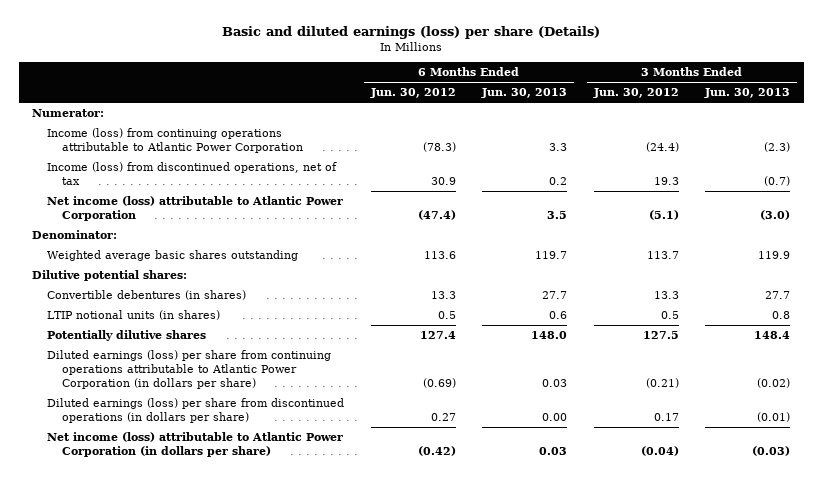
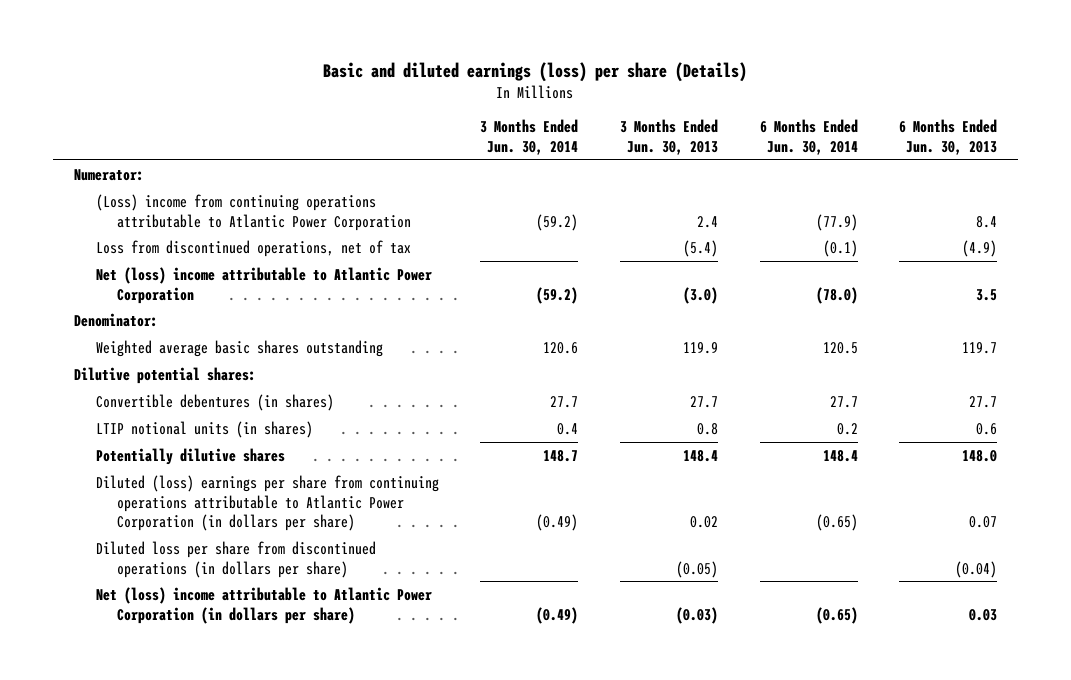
[369,88,456,99] Jun. 30, 2012 -> none
[592,88,679,99] Jun. 30, 2012 -> none
none -> [480,119,579,156] 3 Months Ended Jun. 30, 2014
none -> [759,119,858,156] 6 Months Ended Jun. 30, 2014
[47,128,304,153] Income (loss) from continuing operations attributable to Atlantic Power Corporation -> [95,193,412,231] (Loss) income from continuing operations attributable to Atlantic Power Corporation
[549,142,568,151] 3.3 -> [976,215,998,228] 8.4
[764,141,791,152] (2.3) -> [696,215,718,228] 2.4
[47,162,338,185] Income (loss) from discontinued operations, net of tax -> [95,239,411,257] Loss from discontinued operations, net of tax
[549,176,568,185] 0.2 -> [962,239,998,257] (4.9)
[764,175,791,186] (0.7) -> [682,239,718,257] (5.4)
[47,196,344,221] Net income (loss) attributable to Atlantic Power Corporation -> [95,266,432,304] Net (loss) income attributable to Atlantic Power Corporation
[47,350,332,389] Diluted earnings (loss) per share from continuing operations attributable to Atlantic Power Corporation (in dollars per share) -> [95,474,439,532] Diluted (loss) earnings per share from continuing operations attributable to Atlantic Power Corporation (in dollars per share)
[542,378,568,387] 0.03 -> [969,516,998,529] 0.07
[757,377,791,388] (0.02) -> [689,516,718,529] 0.02
[47,398,345,423] Diluted earnings (loss) per share from discontinued operations (in dollars per share) -> [95,540,376,578] Diluted loss per share from discontinued operations (in dollars per share)
[542,412,568,421] 0.00 -> [955,560,998,578] (0.04)
[757,411,791,422] (0.01) -> [675,560,718,578] (0.05)
[47,432,344,457] Net income (loss) attributable to Atlantic Power Corporation (in dollars per share) -> [95,586,432,624] Net (loss) income attributable to Atlantic Power Corporation (in dollars per share)

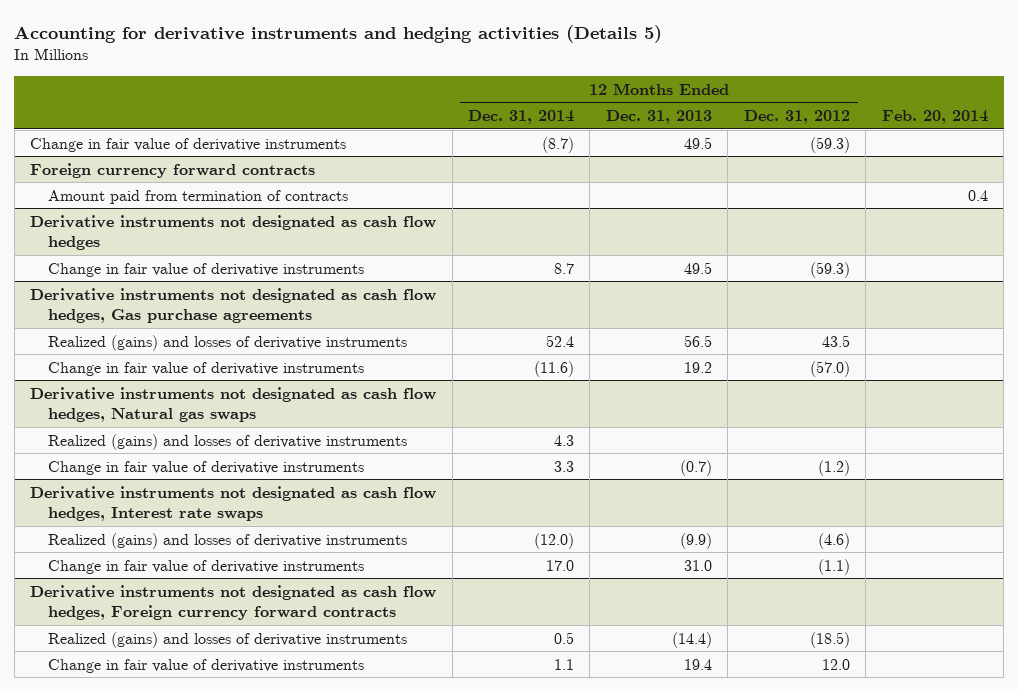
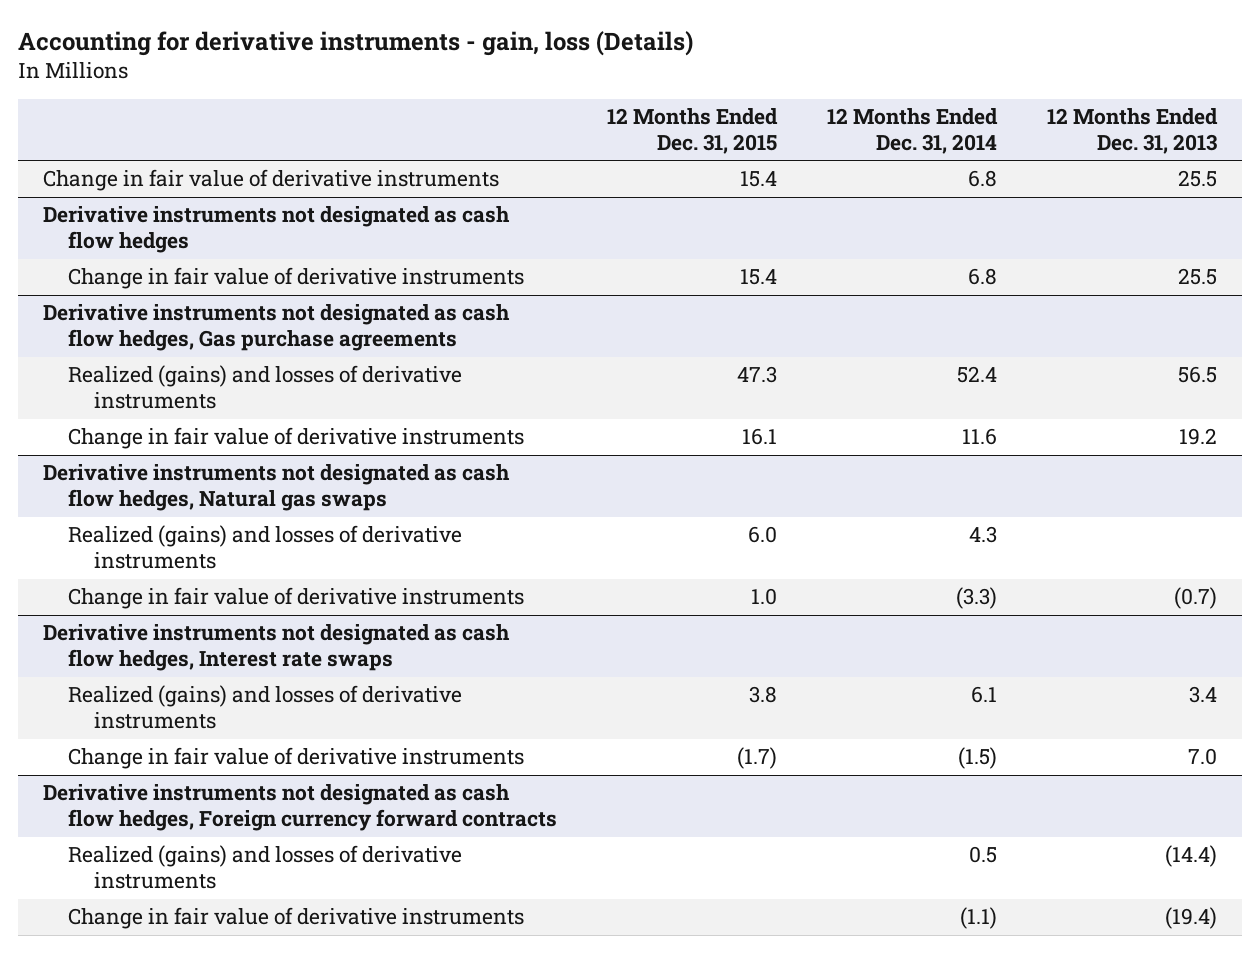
[14,24,663,43] Accounting for derivative instruments and hedging activities (Details 5) -> [17,30,693,56] Accounting for derivative instruments - gain, loss (Details)
[743,109,850,124] Dec. 31, 2012 -> none
[881,109,988,124] Feb. 20, 2014 -> none
none -> [607,108,779,154] 12 Months Ended Dec. 31, 2015
[30,162,316,178] Foreign currency forward contracts -> none
[48,189,349,204] Amount paid from termination of contracts -> none
[541,136,574,153] (8.7) -> [968,170,998,188] 6.8
[683,136,712,149] 49.5 -> [1178,170,1218,188] 25.5
[553,262,574,274] 8.7 -> [968,268,998,286] 6.8
[683,261,712,274] 49.5 -> [1178,268,1218,286] 25.5
[533,360,574,377] (11.6) -> [962,428,998,446] 11.6
[553,460,574,472] 3.3 -> [956,587,998,610] (3.3)
[533,532,574,549] (12.0) -> [971,686,998,704] 6.1
[679,532,712,549] (9.9) -> [1189,686,1218,704] 3.4
[545,559,574,571] 17.0 -> [958,747,998,770] (1.5)
[683,559,712,571] 31.0 -> [1188,748,1218,766] 7.0
[553,658,574,670] 1.1 -> [960,907,998,930] (1.1)
[683,658,712,670] 19.4 -> [1165,907,1218,930] (19.4)

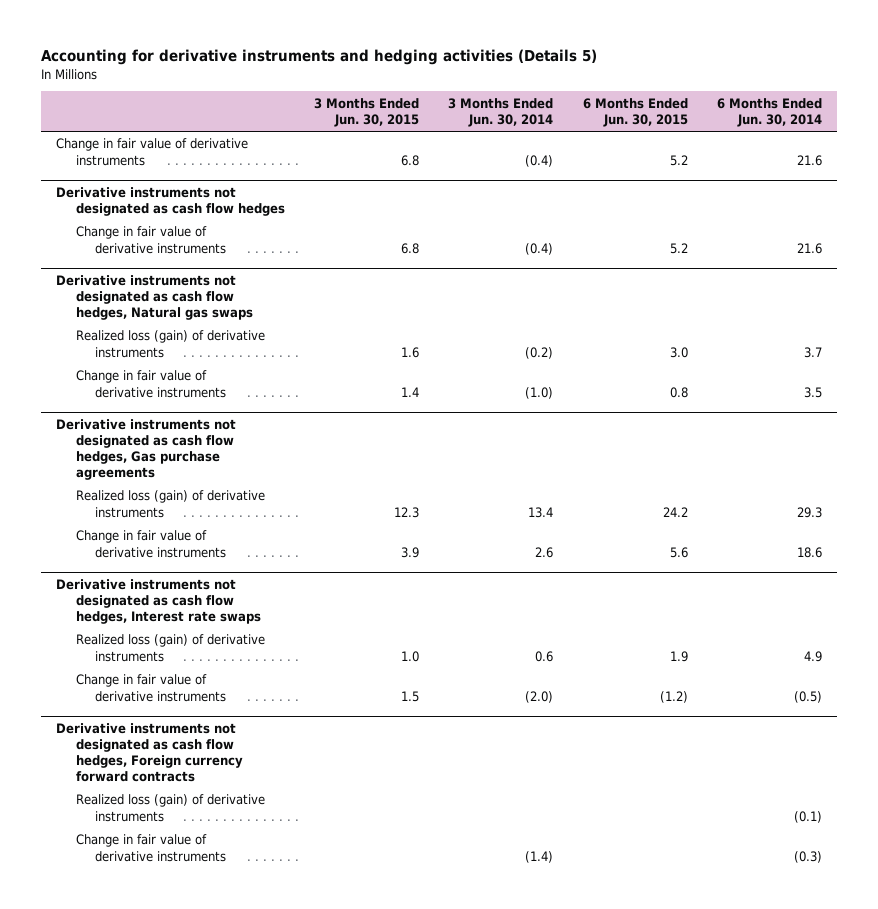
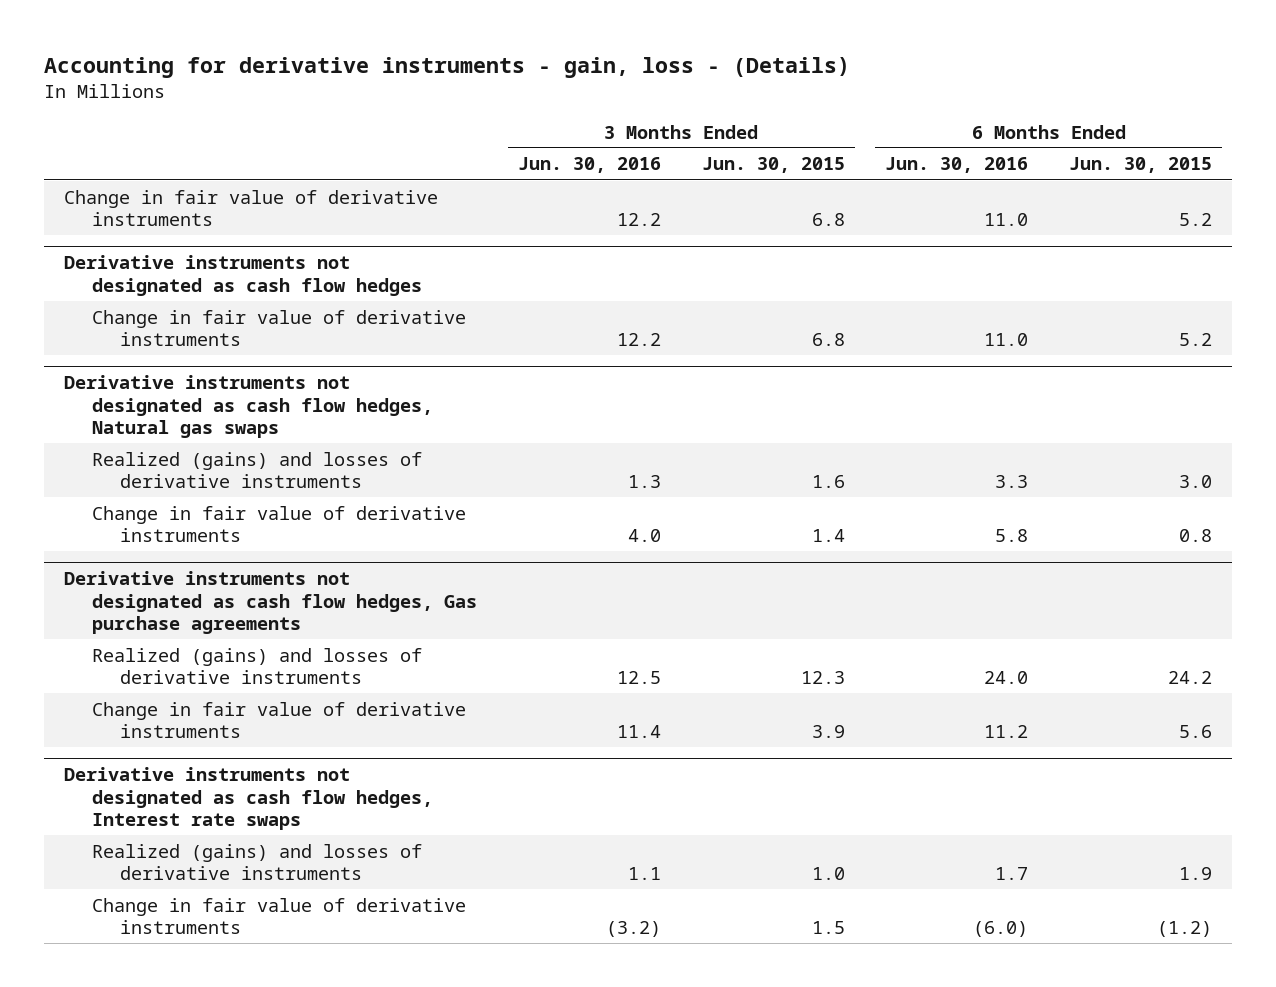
[41,49,598,66] Accounting for derivative instruments and hedging activities (Details 5) -> [43,56,850,78] Accounting for derivative instruments - gain, loss - (Details)
[448,97,554,128] 3 Months Ended Jun. 30, 2014 -> none
[717,97,823,128] 6 Months Ended Jun. 30, 2014 -> none
none -> [517,157,661,174] Jun. 30, 2016
none -> [885,157,1029,174] Jun. 30, 2016
[75,330,265,358] Realized loss (gain) of derivative instruments -> [92,451,423,489] Realized (gains) and losses of derivative instruments
[75,490,265,518] Realized loss (gain) of derivative instruments -> [92,647,423,685] Realized (gains) and losses of derivative instruments
[75,634,265,662] Realized loss (gain) of derivative instruments -> [92,843,423,881] Realized (gains) and losses of derivative instruments
[55,722,243,783] Derivative instruments not designated as cash flow hedges, Foreign currency forward contracts -> none
[75,794,265,822] Realized loss (gain) of derivative instruments -> none
[75,834,227,862] Change in fair value of derivative instruments -> none

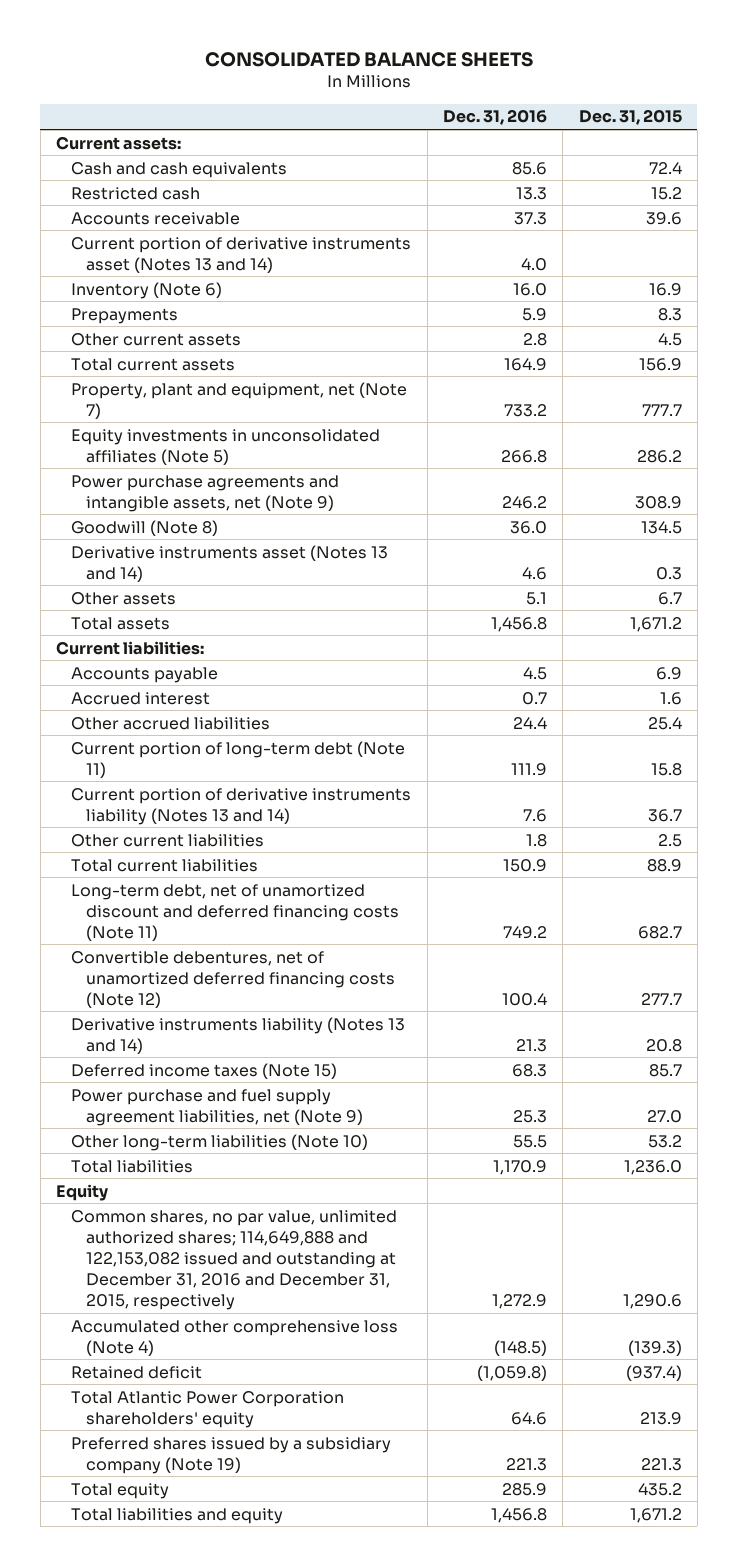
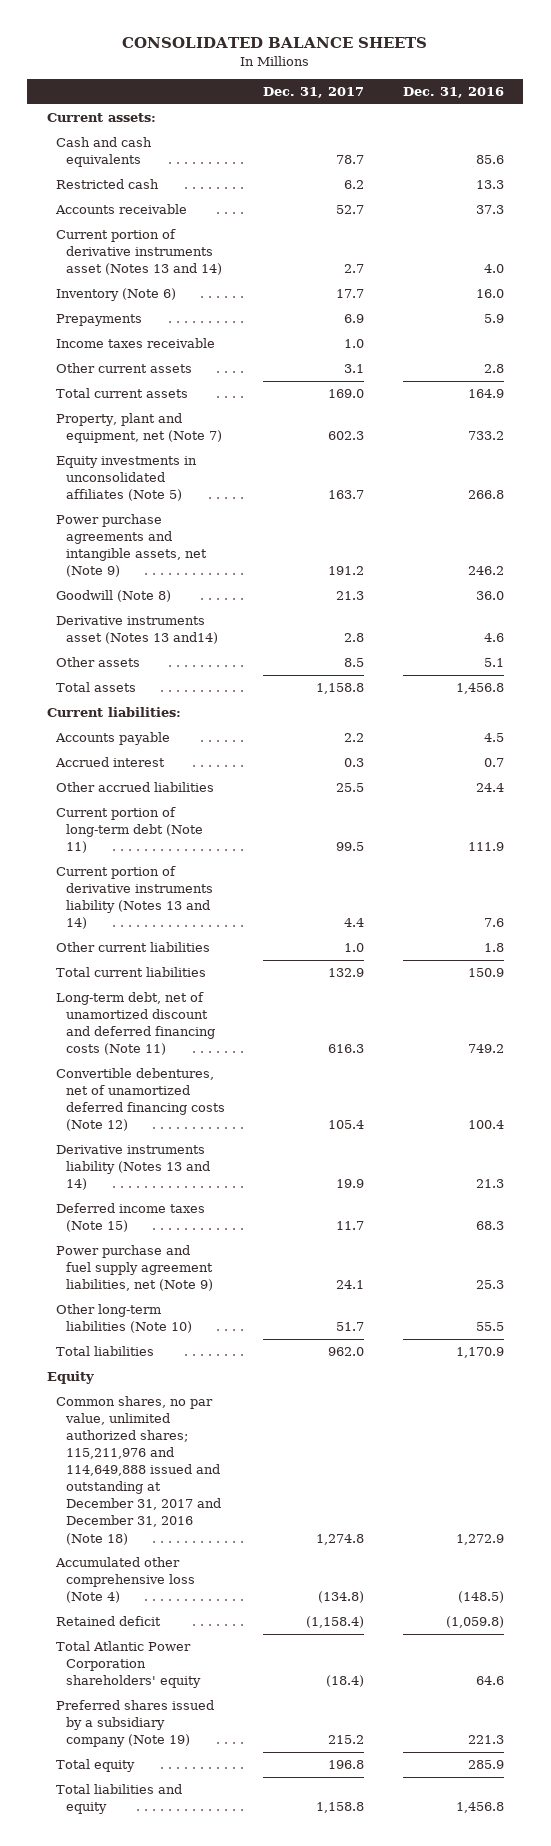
[578,109,682,126] Dec. 31, 2015 -> none
none -> [263,87,365,99] Dec. 31, 2017
none -> [56,338,216,349] Income taxes receivable
[71,544,389,582] Derivative instruments asset (Notes 13 and 14) -> [56,616,218,645] Derivative instruments asset (Notes 13 and14)
[71,1209,398,1311] Common shares, no par value, unlimited authorized shares; 114,649,888 and 122,153,082 issued and outstanding at December 31, 2016 and December 31, 2015, respectively -> [56,1396,221,1545] Common shares, no par value, unlimited authorized shares; 115,211,976 and 114,649,888 issued and outstanding at December 31, 2017 and December 31, 2016 (Note 18)

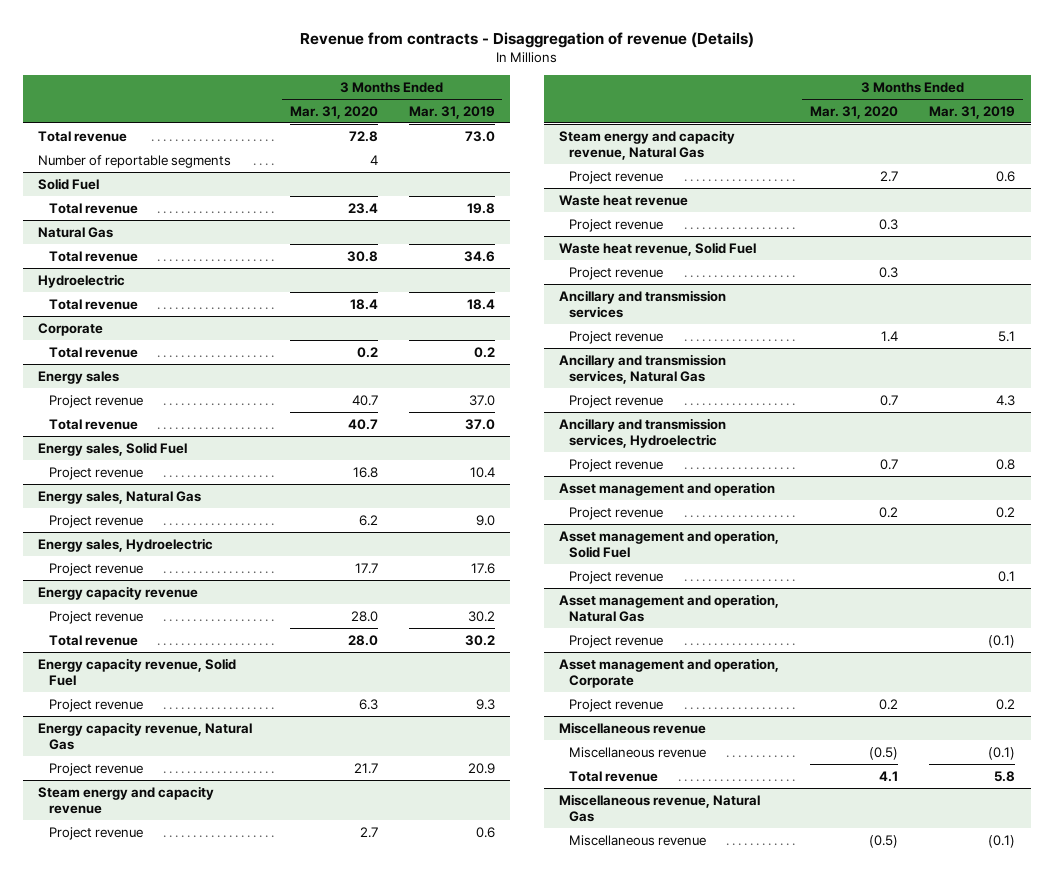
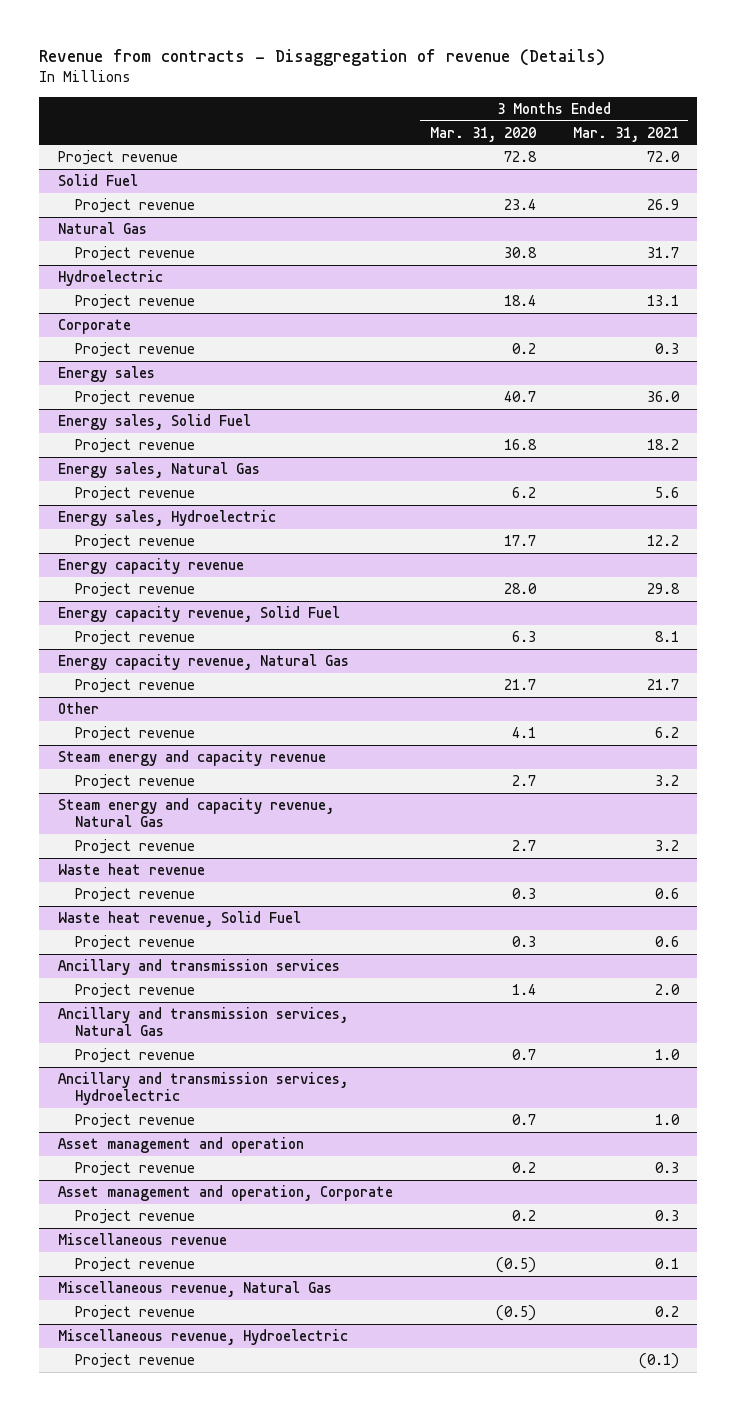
[408,105,495,119] Mar. 31, 2019 -> none
none -> [572,126,679,142] Mar. 31, 2021
[38,154,232,168] Number of reportable segments -> none
[38,130,128,142] Total revenue -> [57,150,178,166] Project revenue
[48,202,138,214] Total revenue -> [75,198,196,214] Project revenue
[48,250,138,262] Total revenue -> none
none -> [75,246,196,262] Project revenue
[48,298,138,310] Total revenue -> [75,294,196,310] Project revenue
[48,346,138,358] Total revenue -> none
none -> [75,342,196,358] Project revenue
[48,418,138,430] Total revenue -> none
[48,634,138,646] Total revenue -> none
none -> [57,702,99,715] Other
none -> [75,726,196,742] Project revenue
[559,529,780,559] Asset management and operation, Solid Fuel -> none
[569,570,664,584] Project revenue -> none
[559,593,780,623] Asset management and operation, Natural Gas -> none
[569,634,664,648] Project revenue -> none
[569,746,707,758] Miscellaneous revenue -> none
[569,770,659,782] Total revenue -> none
none -> [75,1257,196,1273] Project revenue
[569,834,707,846] Miscellaneous revenue -> none
none -> [75,1305,196,1321] Project revenue
none -> [57,1329,348,1346] Miscellaneous revenue, Hydroelectric
none -> [75,1353,196,1369] Project revenue

